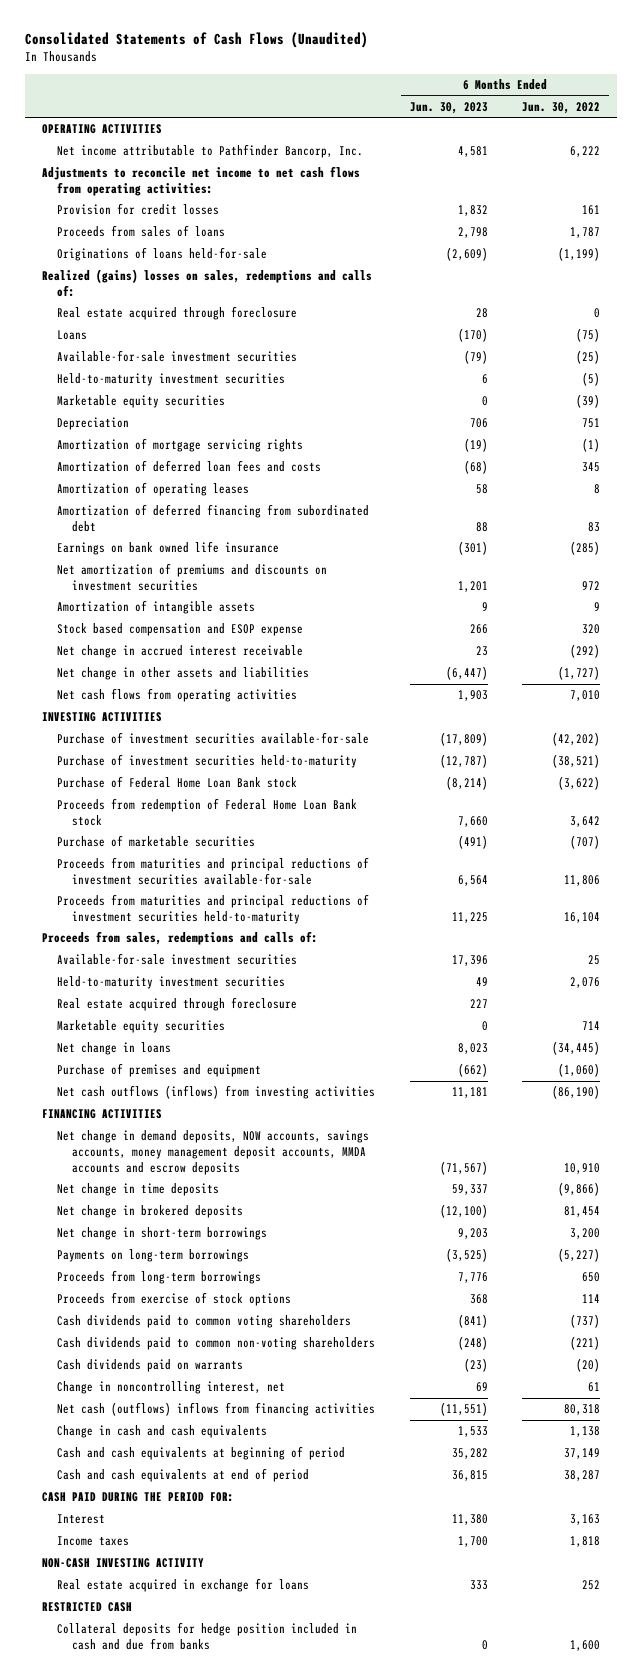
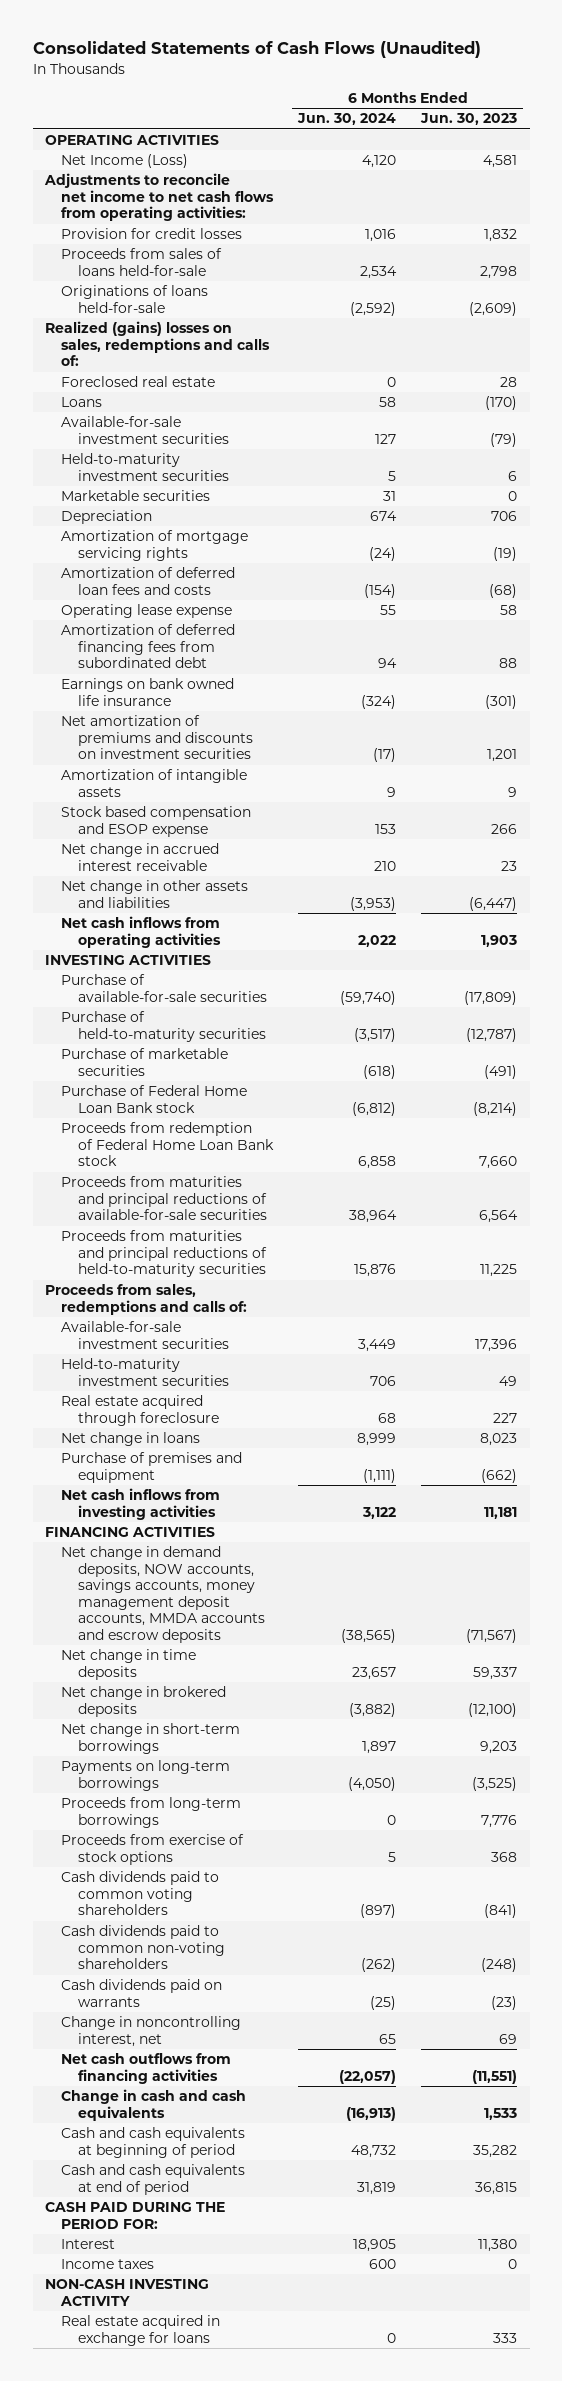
[521,101,600,114] Jun. 30, 2022 -> none
none -> [297,113,397,126] Jun. 30, 2024
[57,144,364,159] Net income attributable to Pathfinder Bancorp, Inc. -> [61,154,189,169] Net Income (Loss)
[57,225,226,238] Proceeds from sales of loans -> [61,248,223,276] Proceeds from sales of loans held-for-sale
[57,306,298,321] Real estate acquired through foreclosure -> [61,376,216,388] Foreclosed real estate
[57,395,226,409] Marketable equity securities -> [61,490,211,502] Marketable securities
[57,482,250,497] Amortization of operating leases -> none
none -> [61,604,233,619] Operating lease expense
[57,504,370,533] Amortization of deferred financing from subordinated debt -> [61,624,236,669] Amortization of deferred financing fees from subordinated debt
[57,688,298,703] Net cash flows from operating activities -> [61,916,221,948] Net cash inflows from operating activities
[57,732,370,745] Purchase of investment securities available-for-sale -> [61,974,267,1002] Purchase of available-for-sale securities
[57,754,358,769] Purchase of investment securities held-to-maturity -> [61,1011,266,1042] Purchase of held-to-maturity securities
[57,835,256,848] Purchase of marketable securities -> [61,1048,229,1076] Purchase of marketable securities
[57,857,370,886] Proceeds from maturities and principal reductions of investment securities available-for-sale -> [61,1176,267,1221] Proceeds from maturities and principal reductions of available-for-sale securities
[57,894,370,925] Proceeds from maturities and principal reductions of investment securities held-to-maturity -> [61,1230,267,1278] Proceeds from maturities and principal reductions of held-to-maturity securities
[57,1020,226,1034] Marketable equity securities -> none
[57,1085,376,1100] Net cash outflows (inflows) from investing activities -> [61,1488,221,1520] Net cash inflows from investing activities
[57,1402,376,1417] Net cash (outflows) inflows from financing activities -> [61,2053,232,2084] Net cash outflows from financing activities
[457,1536,488,1548] 1,700 -> [508,2259,518,2270] 0
[41,1602,132,1613] RESTRICTED CASH -> none
[57,1622,358,1651] Collateral deposits for hedge position included in cash and due from banks -> none

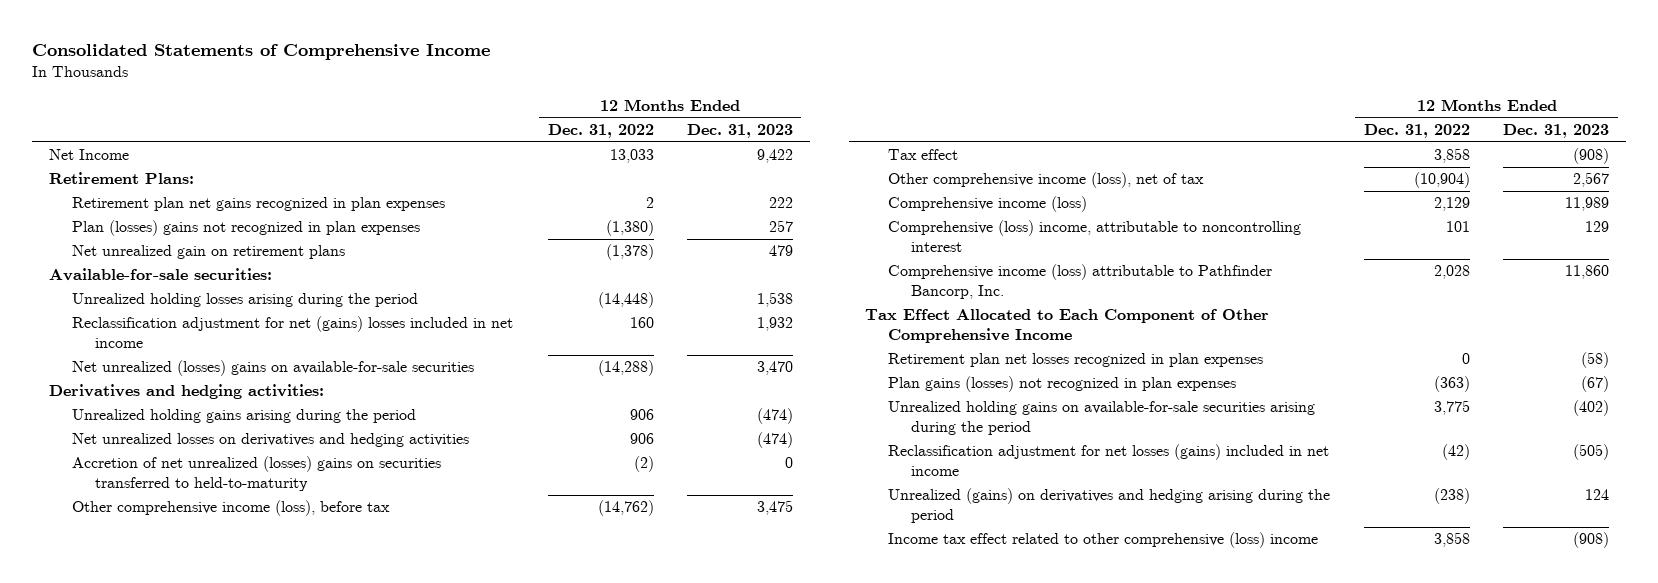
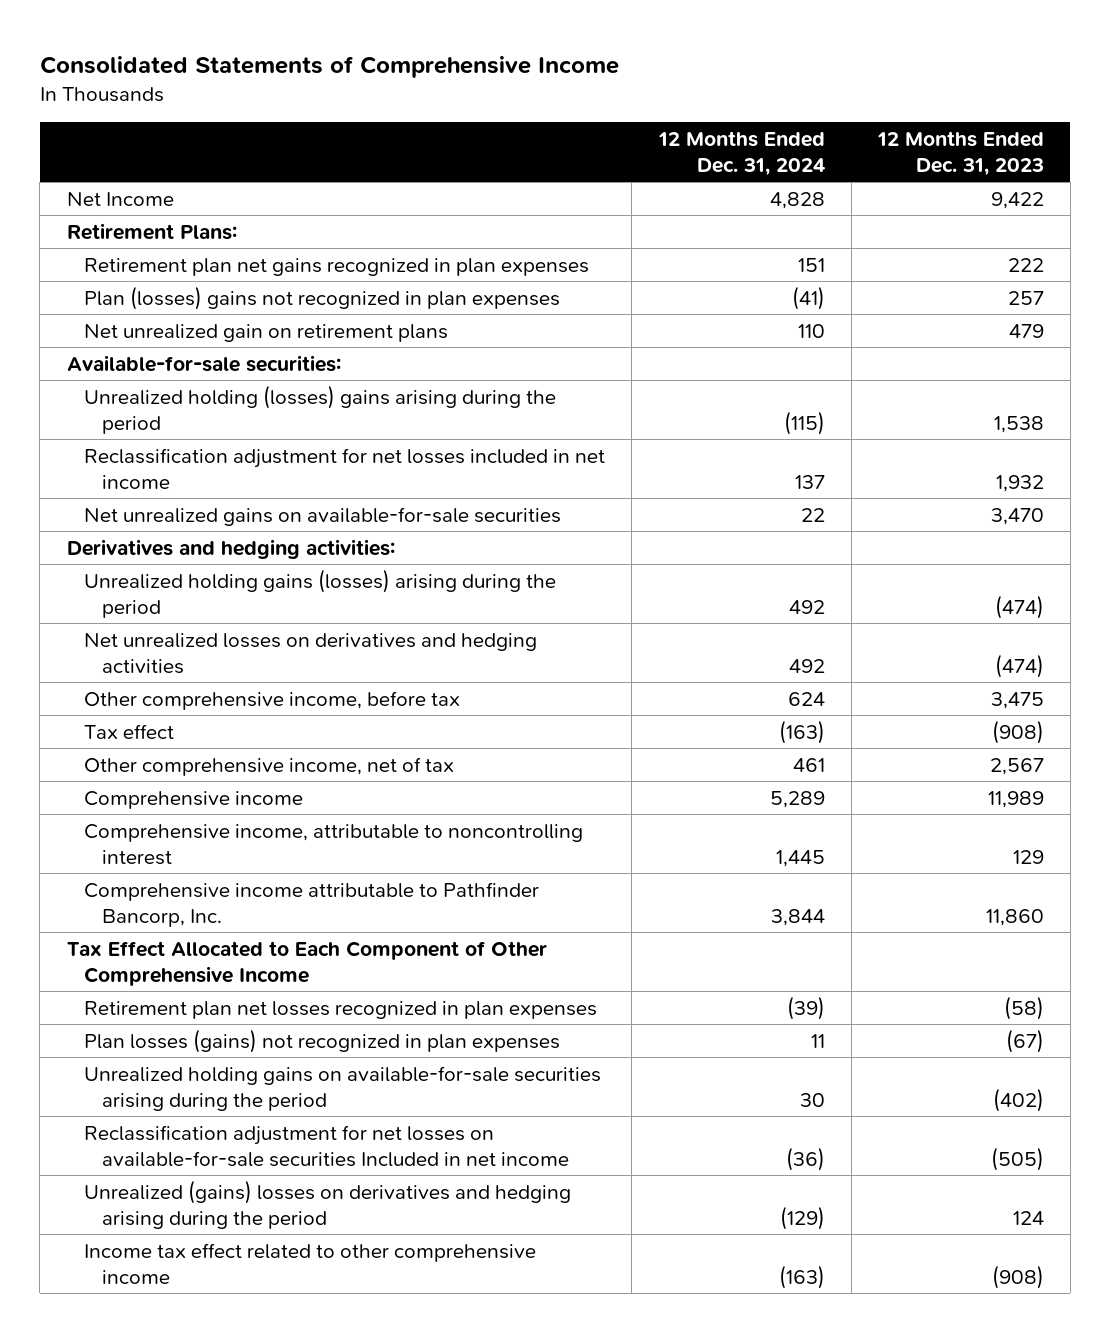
[547,123,654,138] Dec. 31, 2022 -> none
none -> [657,131,825,177] 12 Months Ended Dec. 31, 2024
[71,293,418,308] Unrealized holding losses arising during the period -> [84,384,557,434] Unrealized holding (losses) gains arising during the period
[71,316,513,349] Reclassification adjustment for net (gains) losses included in net income -> [84,447,606,489] Reclassification adjustment for net losses included in net income
[71,360,474,377] Net unrealized (losses) gains on available-for-sale securities -> [84,506,562,526] Net unrealized gains on available-for-sale securities
[71,409,416,424] Unrealized holding gains arising during the period -> [84,568,557,618] Unrealized holding gains (losses) arising during the period
[71,456,441,492] Accretion of net unrealized (losses) gains on securities transferred to held-to-maturity -> none
[71,500,390,517] Other comprehensive income (loss), before tax -> [84,690,461,710] Other comprehensive income, before tax
[888,172,1205,189] Other comprehensive income (loss), net of tax -> [84,756,455,776] Other comprehensive income, net of tax
[888,196,1088,213] Comprehensive income (loss) -> [84,790,304,809] Comprehensive income
[888,220,1302,253] Comprehensive (loss) income, attributable to noncontrolling interest -> [84,823,584,865] Comprehensive income, attributable to noncontrolling interest
[888,264,1273,300] Comprehensive income (loss) attributable to Pathfinder Bancorp, Inc. -> [84,881,540,927] Comprehensive income attributable to Pathfinder Bancorp, Inc.
[888,376,1237,393] Plan gains (losses) not recognized in plan expenses -> [84,1028,561,1053] Plan losses (gains) not recognized in plan expenses
[888,444,1330,477] Reclassification adjustment for net losses (gains) included in net income -> [84,1124,570,1167] Reclassification adjustment for net losses on available-for-sale securities Included in net income
[888,488,1331,524] Unrealized (gains) on derivatives and hedging arising during the period -> [84,1179,572,1229] Unrealized (gains) losses on derivatives and hedging arising during the period
[888,532,1319,549] Income tax effect related to other comprehensive (loss) income -> [84,1242,537,1284] Income tax effect related to other comprehensive income

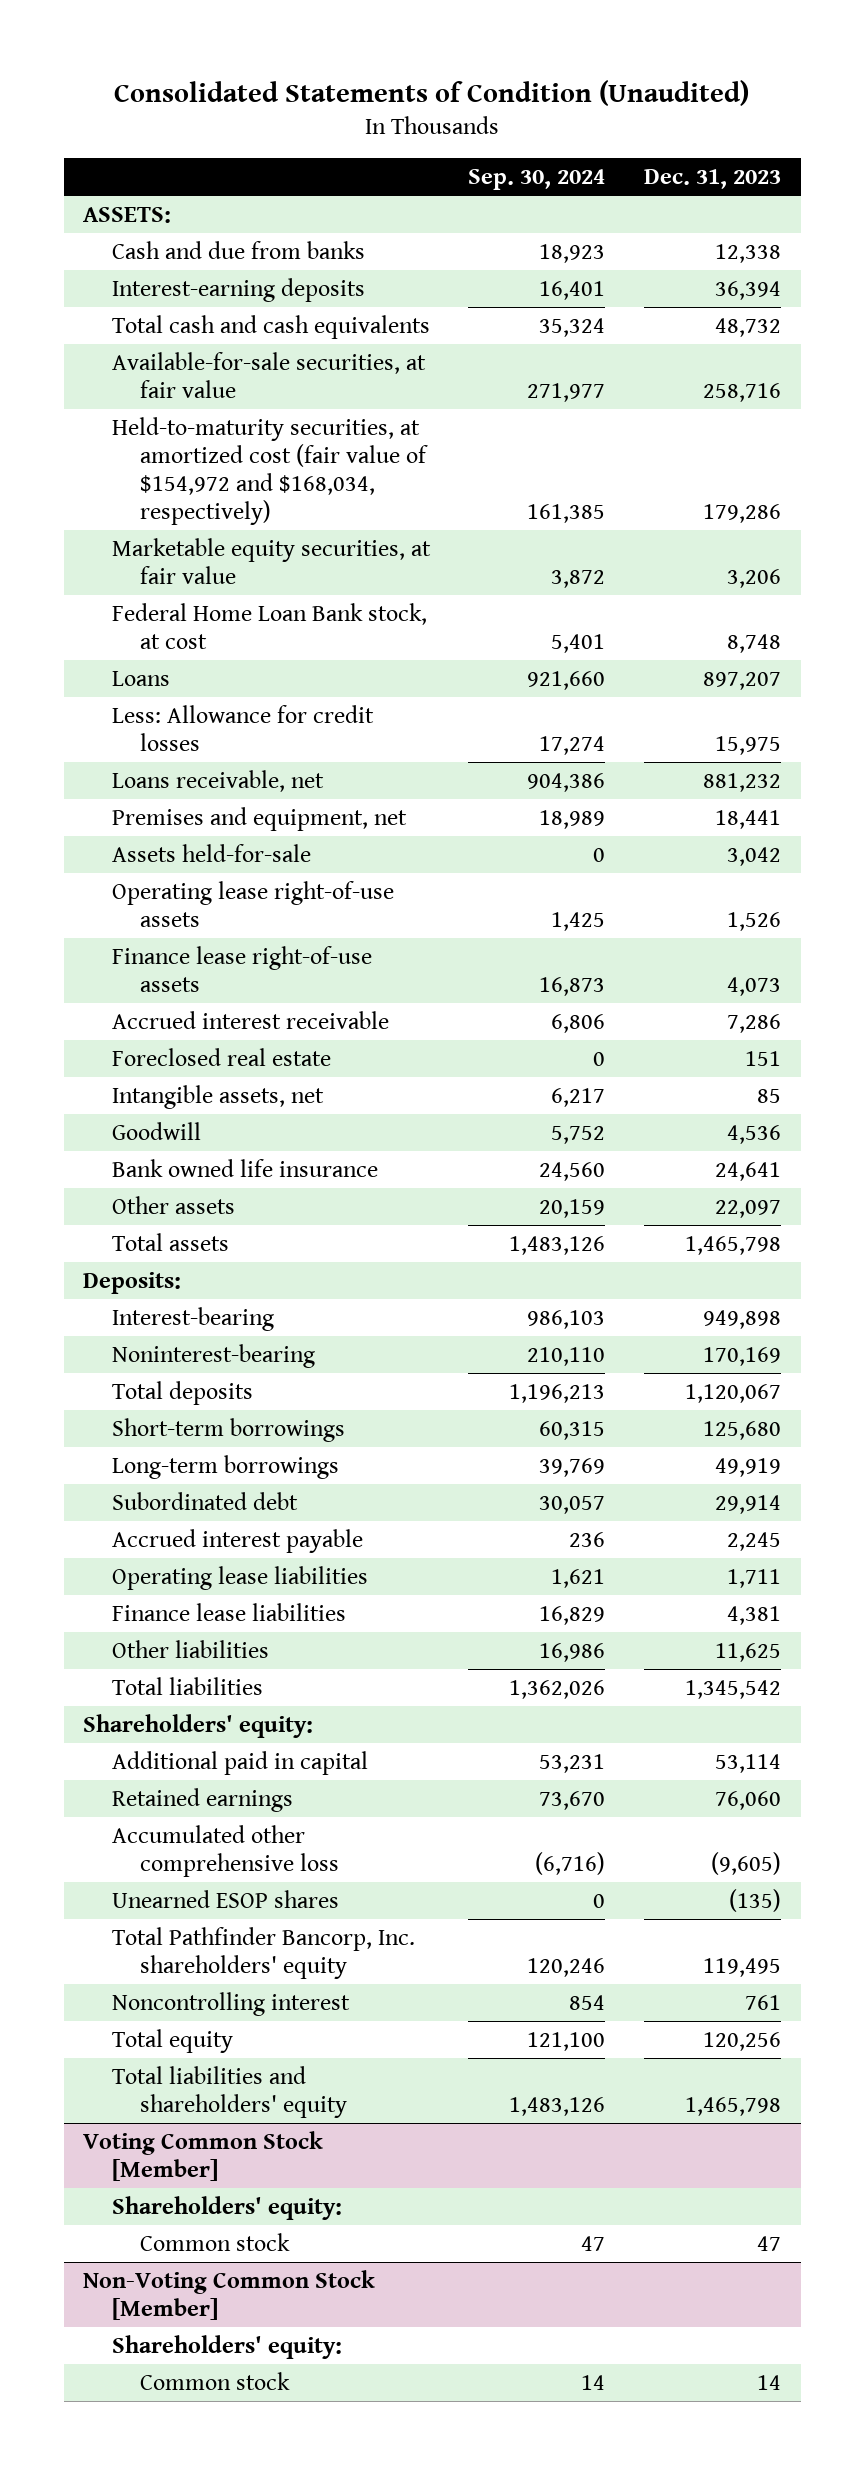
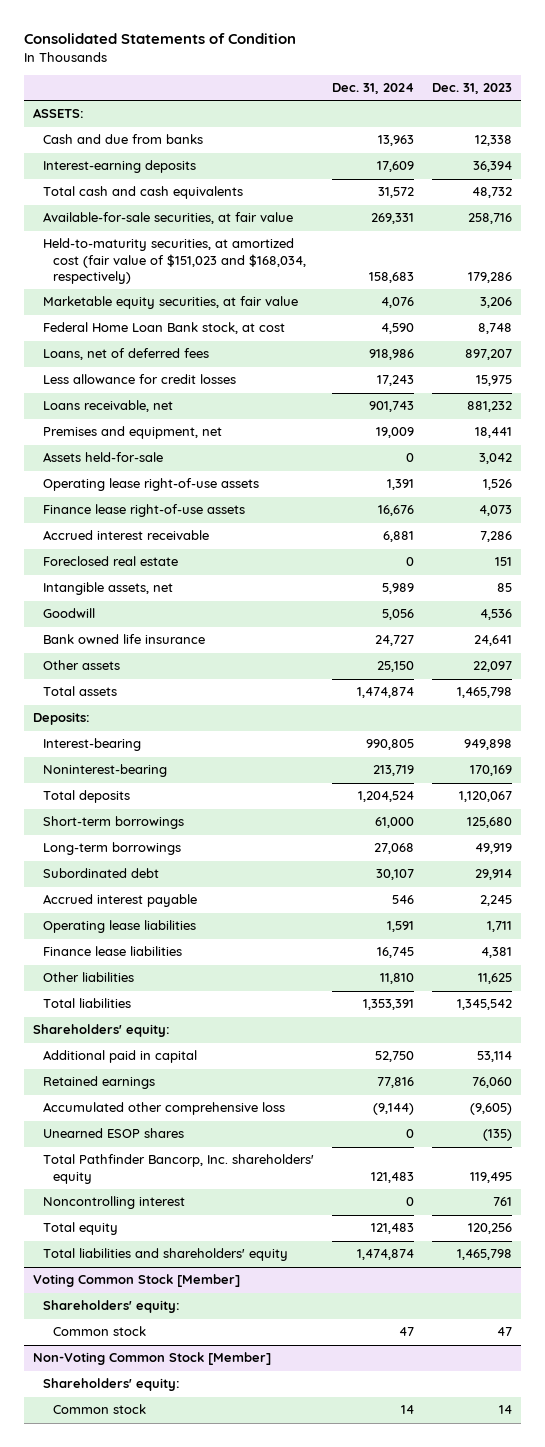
[114,79,750,106] Consolidated Statements of Condition (Unaudited) -> [23,32,296,44] Consolidated Statements of Condition
[468,169,606,191] Sep. 30, 2024 -> none
none -> [331,83,414,95] Dec. 31, 2024
[111,416,428,526] Held-to-maturity securities, at amortized cost (fair value of $154,972 and $168,034, respectively) -> [43,238,307,285] Held-to-maturity securities, at amortized cost (fair value of $151,023 and $168,034, respectively)
[111,670,170,686] Loans -> [43,348,210,361] Loans, net of deferred fees
[111,704,374,752] Less: Allowance for credit losses -> [43,374,237,385] Less allowance for credit losses

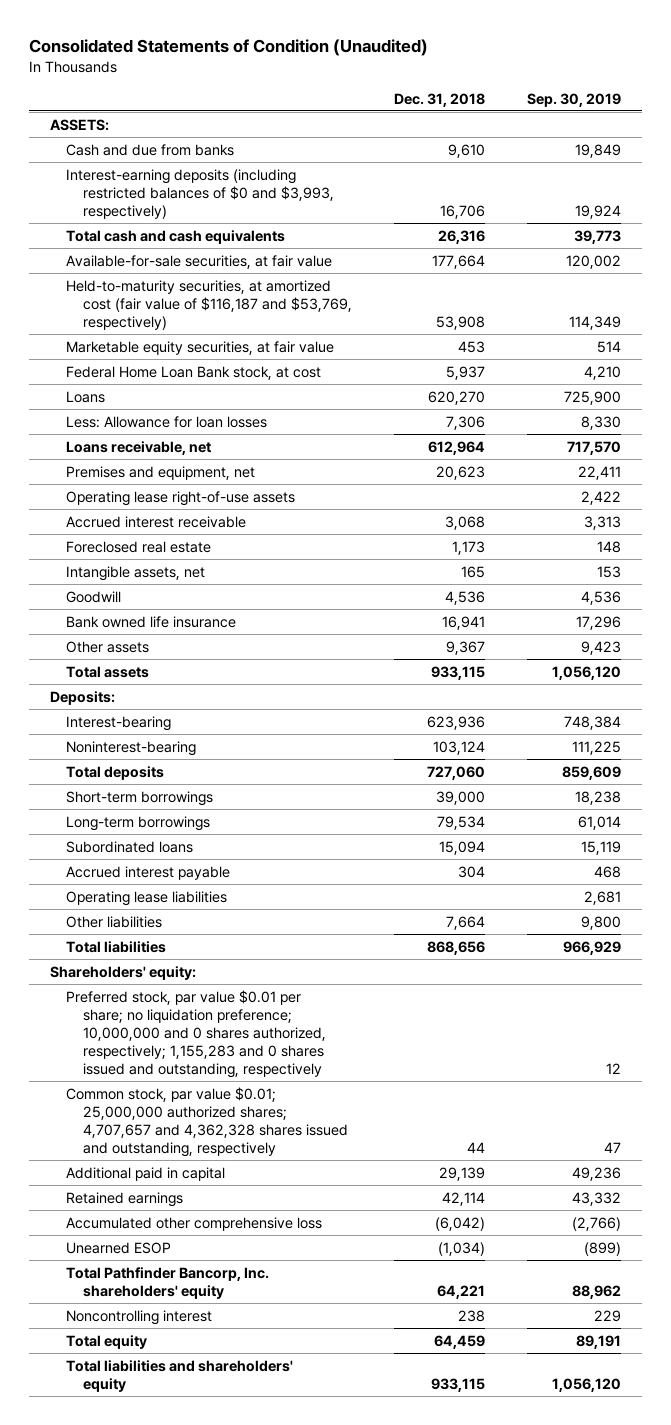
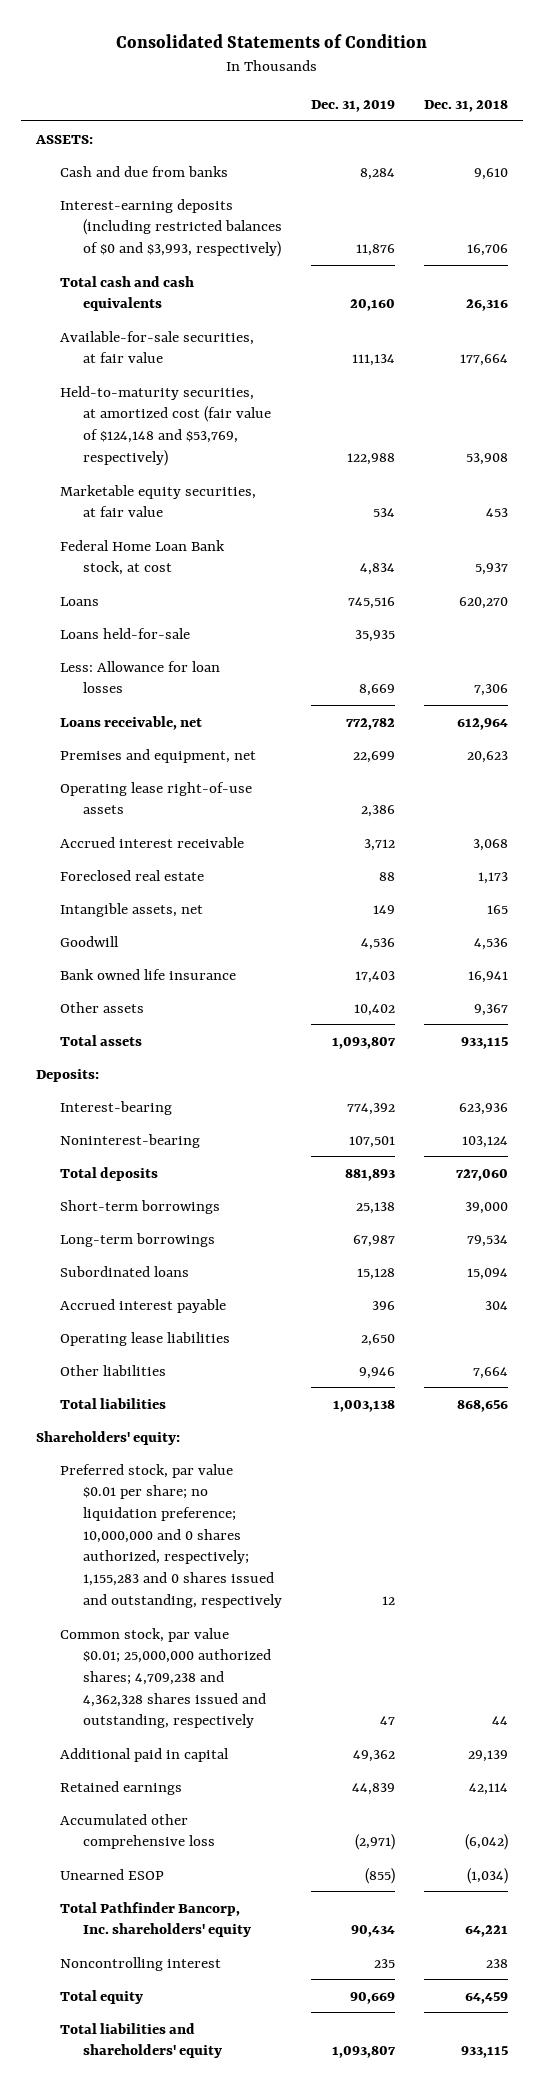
[28,38,428,56] Consolidated Statements of Condition (Unaudited) -> [115,33,427,48] Consolidated Statements of Condition
[526,92,621,107] Sep. 30, 2019 -> none
none -> [311,100,396,113] Dec. 31, 2019
[66,279,352,330] Held-to-maturity securities, at amortized cost (fair value of $116,187 and $53,769, respectively) -> [59,385,272,466] Held-to-maturity securities, at amortized cost (fair value of $124,148 and $53,769, respectively)
none -> [59,627,190,639] Loans held-for-sale
[66,1086,348,1157] Common stock, par value $0.01; 25,000,000 authorized shares; 4,707,657 and 4,362,328 shares issued and outstanding, respectively -> [59,1627,272,1729] Common stock, par value $0.01; 25,000,000 authorized shares; 4,709,238 and 4,362,328 shares issued and outstanding, respectively

